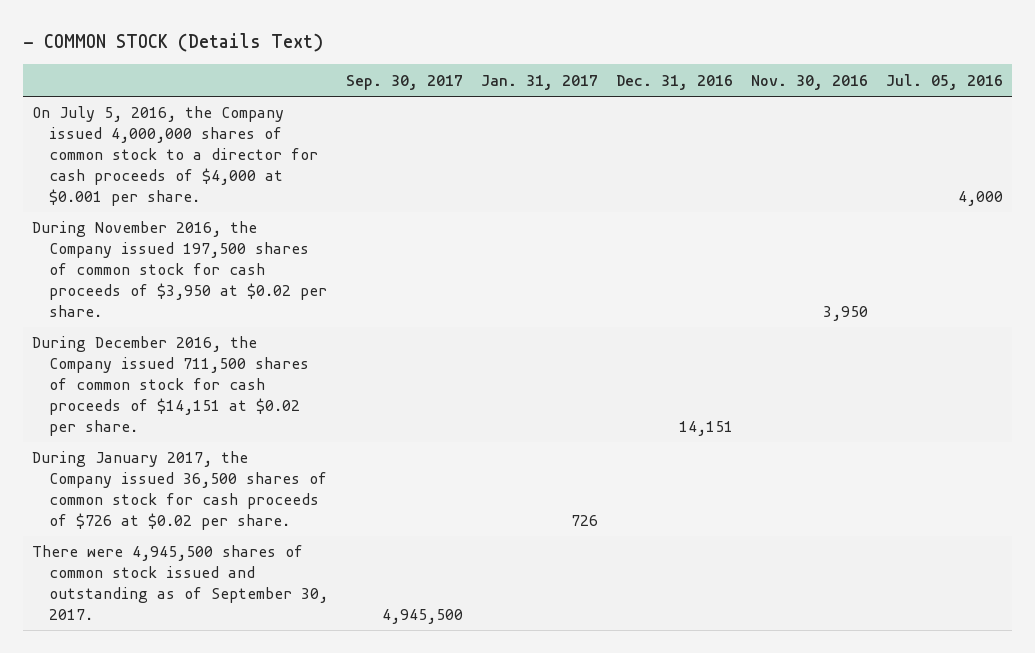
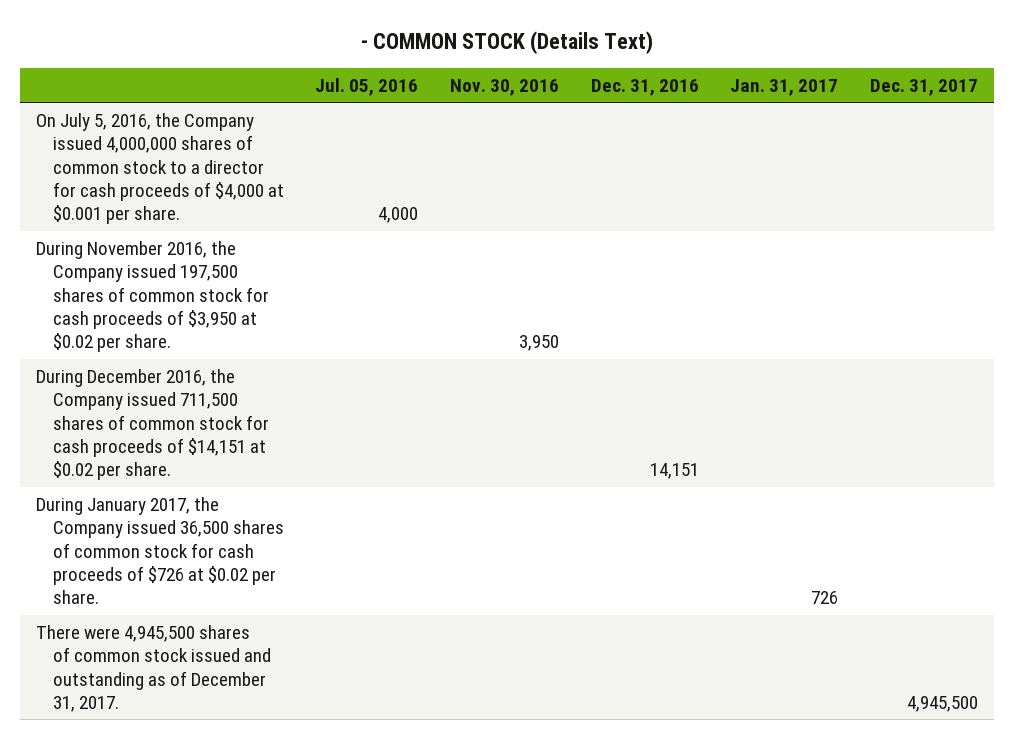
[345,74,463,90] Sep. 30, 2017 -> none
none -> [869,79,978,97] Dec. 31, 2017
[32,545,328,620] There were 4,945,500 shares of common stock issued and outstanding as of September 30, 2017. -> [35,624,271,712] There were 4,945,500 shares of common stock issued and outstanding as of December 31, 2017.

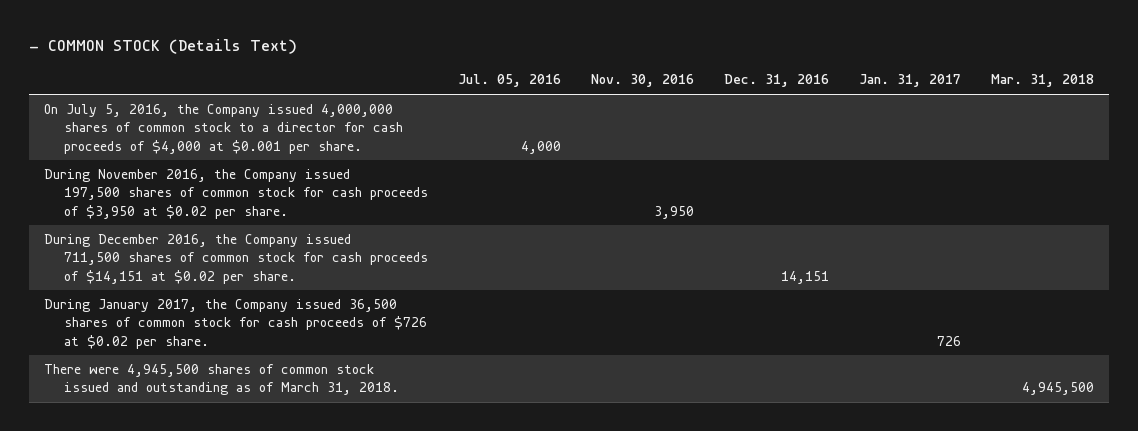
[869,79,978,97] Dec. 31, 2017 -> none
none -> [991,74,1095,88] Mar. 31, 2018
[35,624,271,712] There were 4,945,500 shares of common stock issued and outstanding as of December 31, 2017. -> [44,364,399,396] There were 4,945,500 shares of common stock issued and outstanding as of March 31, 2018.

